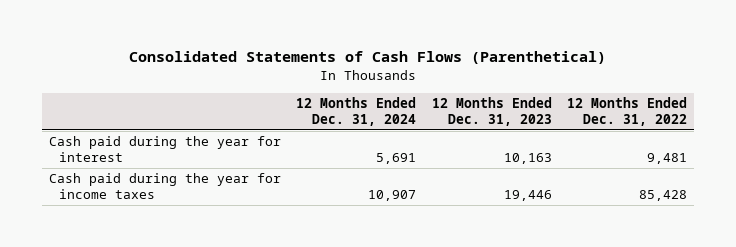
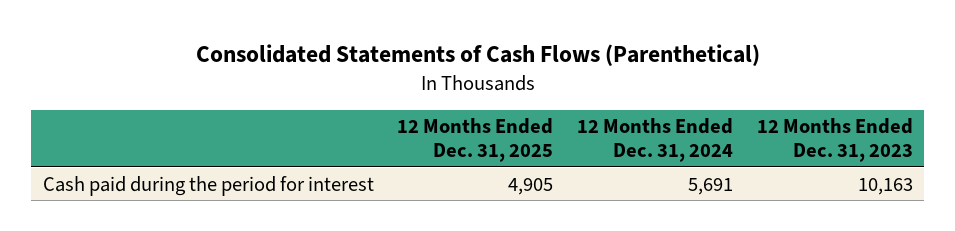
[566,96,687,126] 12 Months Ended Dec. 31, 2022 -> none
none -> [397,117,554,163] 12 Months Ended Dec. 31, 2025
[49,173,282,200] Cash paid during the year for income taxes -> none
[49,136,282,163] Cash paid during the year for interest -> [42,175,374,196] Cash paid during the period for interest

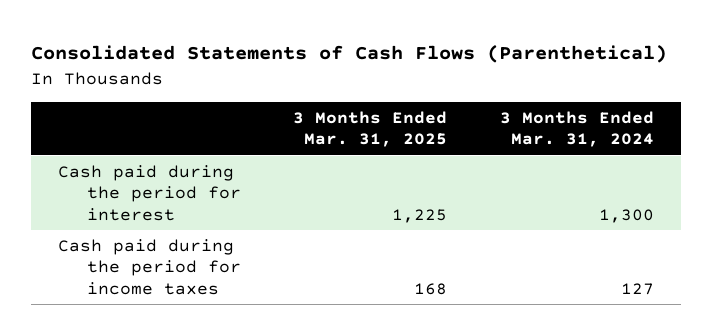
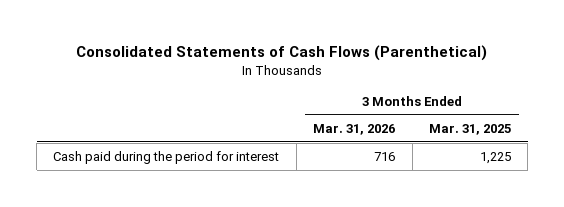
[500,110,655,148] 3 Months Ended Mar. 31, 2024 -> none
none -> [313,123,396,135] Mar. 31, 2026
[57,239,241,295] Cash paid during the period for income taxes -> none

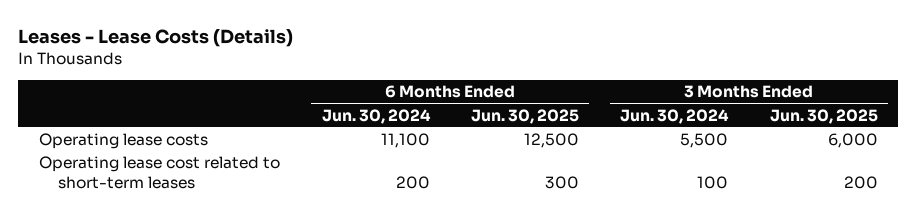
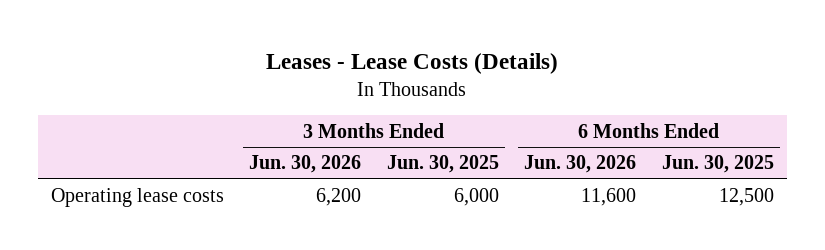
[321,108,431,124] Jun. 30, 2024 -> none
[620,108,730,124] Jun. 30, 2024 -> none
none -> [249,155,362,174] Jun. 30, 2026
none -> [524,155,637,174] Jun. 30, 2026
[39,156,281,189] Operating lease cost related to short-term leases -> none

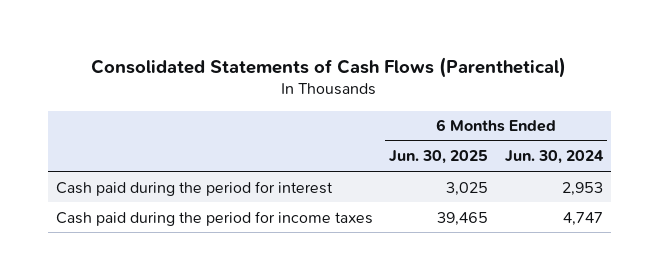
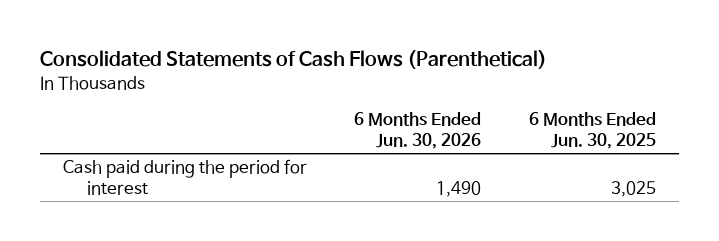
[504,150,604,165] Jun. 30, 2024 -> none
none -> [354,112,482,150] 6 Months Ended Jun. 30, 2026
[55,210,373,226] Cash paid during the period for income taxes -> none

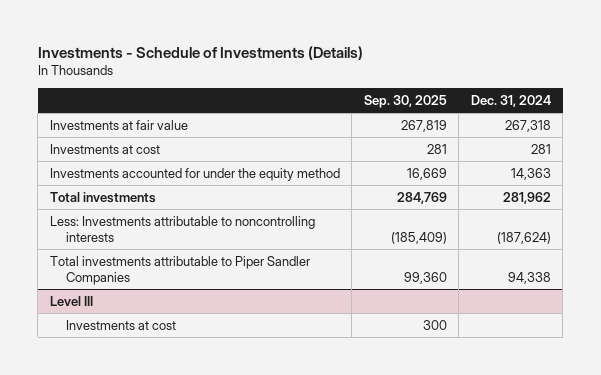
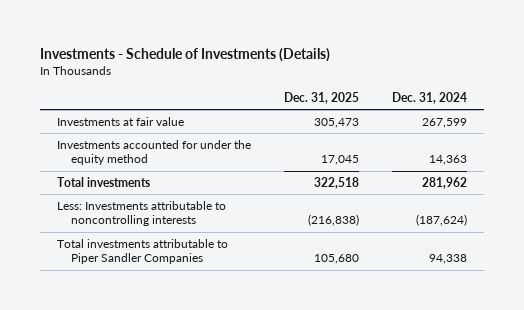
[363,94,447,108] Sep. 30, 2025 -> none
none -> [283,92,359,105] Dec. 31, 2025
[49,143,160,154] Investments at cost -> none
[504,119,551,132] 267,318 -> [422,117,468,128] 267,599
[49,295,93,306] Level III -> none
[65,319,176,330] Investments at cost -> none

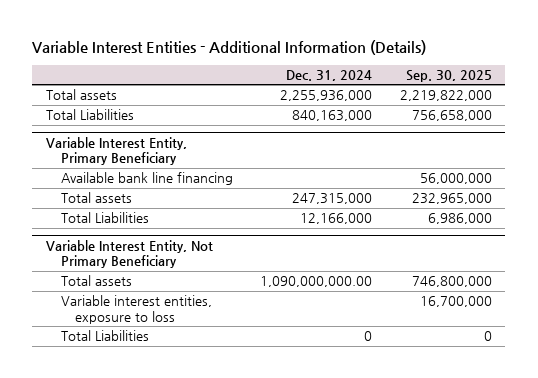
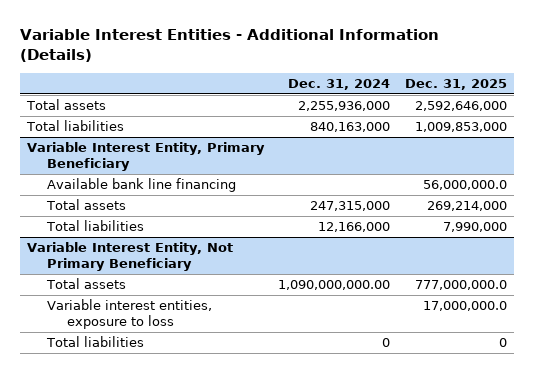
[405,69,492,82] Sep. 30, 2025 -> none
none -> [404,78,507,90] Dec. 31, 2025
[46,109,135,121] Total Liabilities -> [25,120,124,132] Total liabilities
[60,212,149,224] Total Liabilities -> [45,220,144,232] Total liabilities
[60,330,149,342] Total Liabilities -> [45,336,144,348] Total liabilities

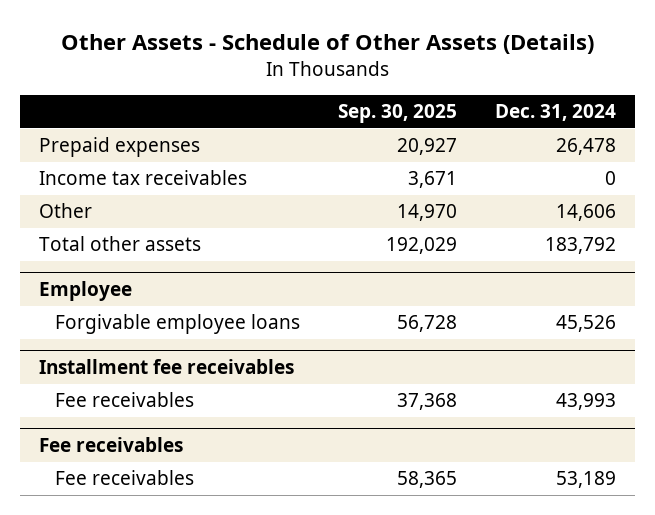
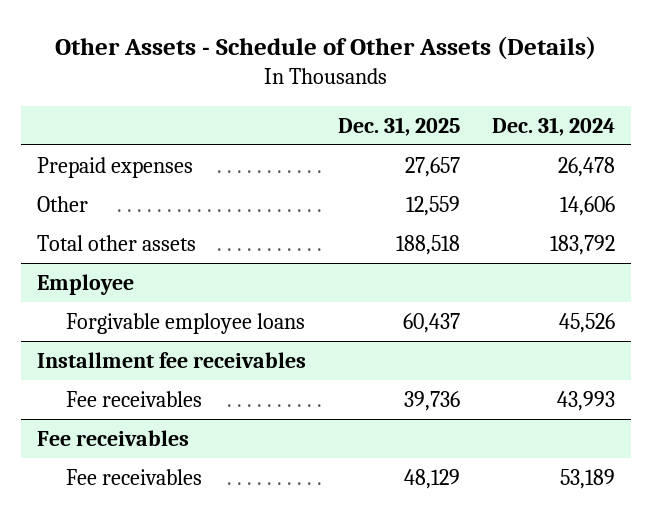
[337,104,457,124] Sep. 30, 2025 -> none
none -> [338,117,461,137] Dec. 31, 2025
[39,170,248,186] Income tax receivables -> none

